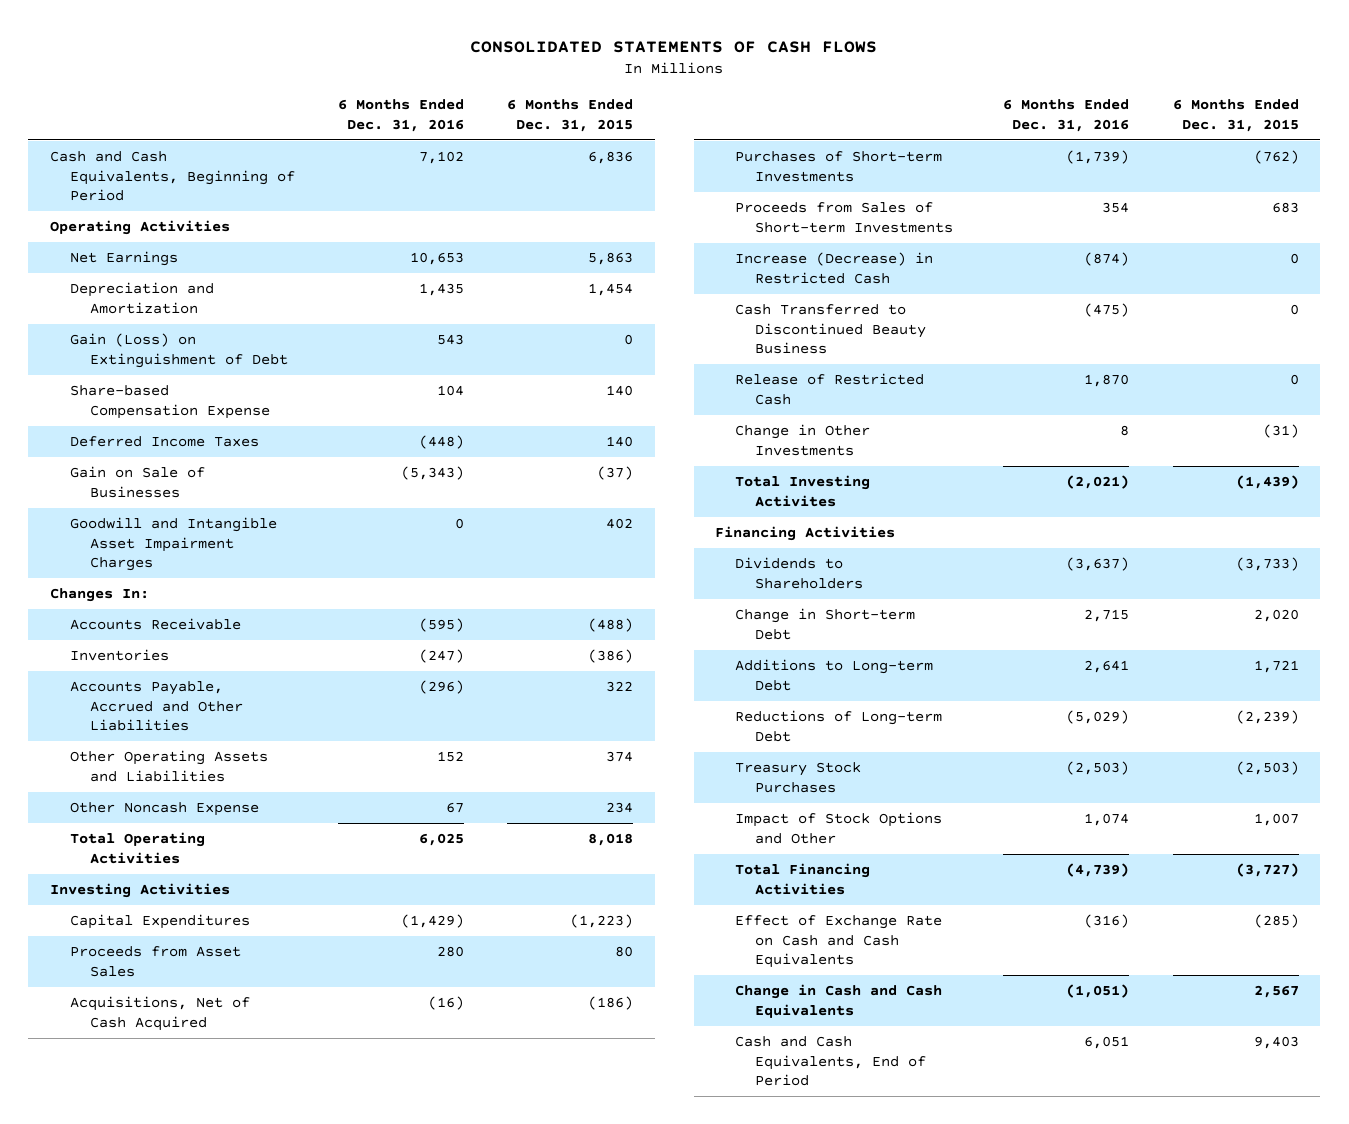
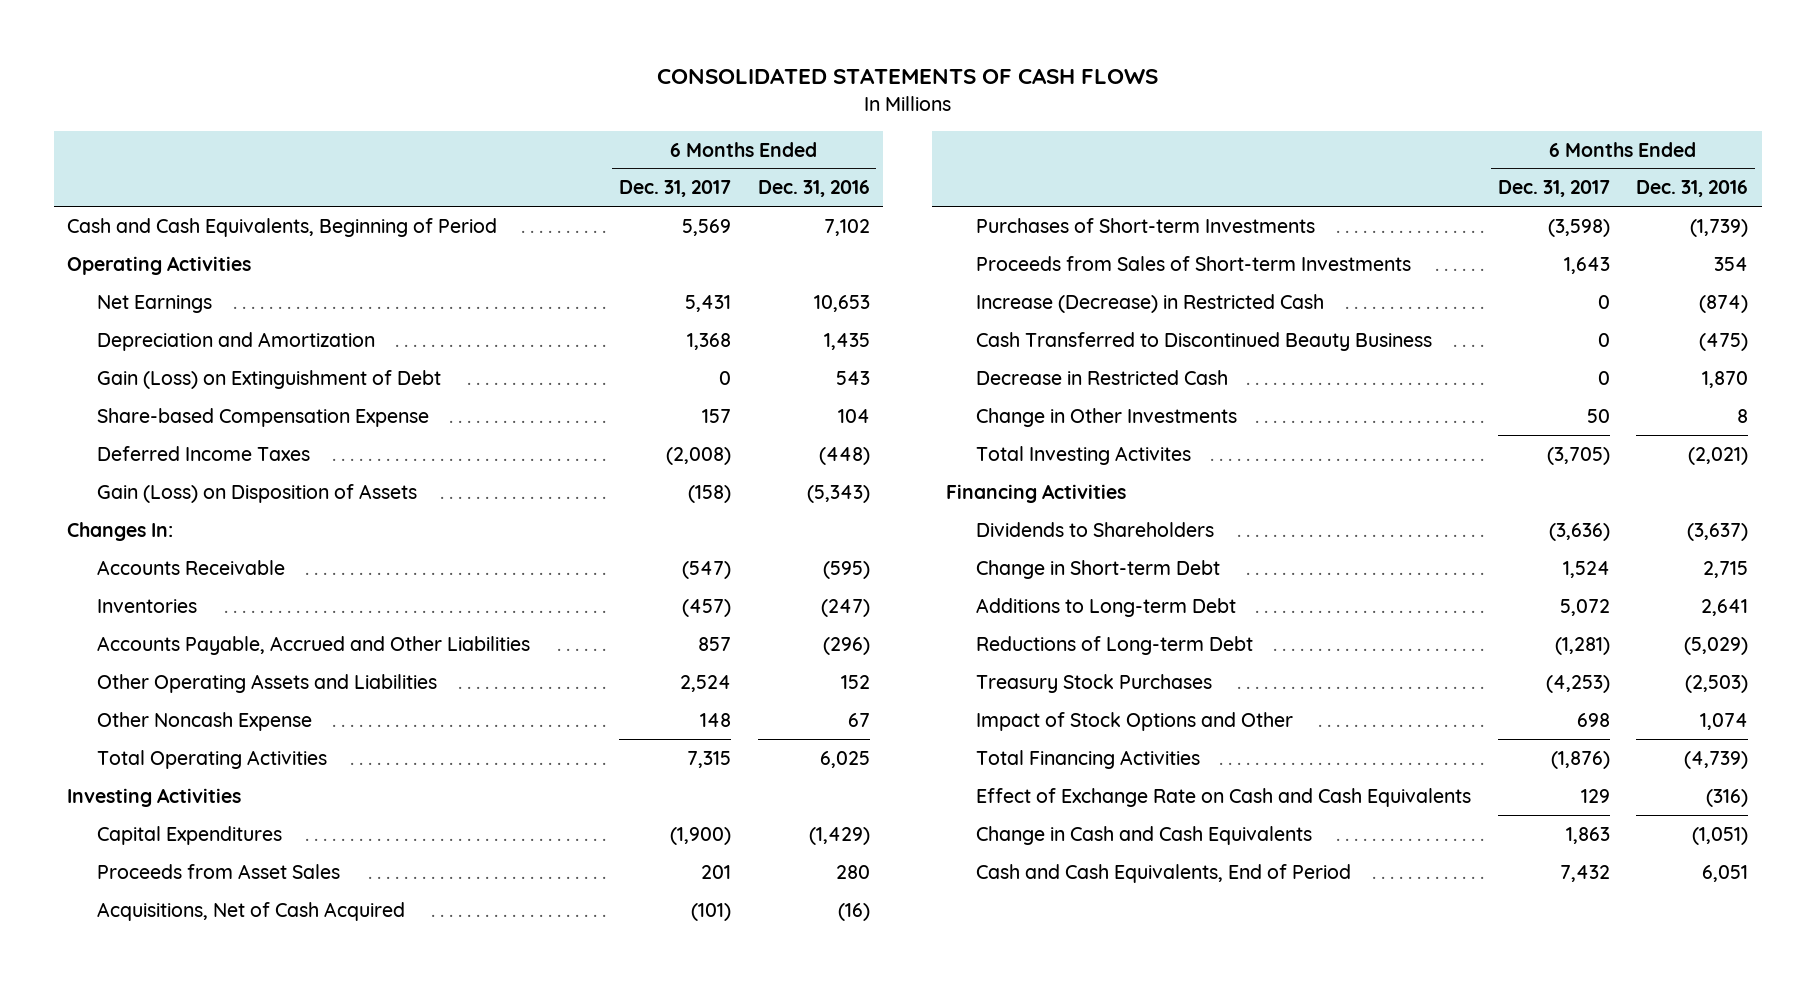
[507,99,634,132] 6 Months Ended Dec. 31, 2015 -> none
none -> [618,180,731,198] Dec. 31, 2017
[69,517,277,572] Goodwill and Intangible Asset Impairment Charges -> none
[69,466,205,498] Gain on Sale of Businesses -> [97,483,418,503] Gain (Loss) on Disposition of Assets
[735,373,925,405] Release of Restricted Cash -> [975,369,1228,385] Decrease in Restricted Cash

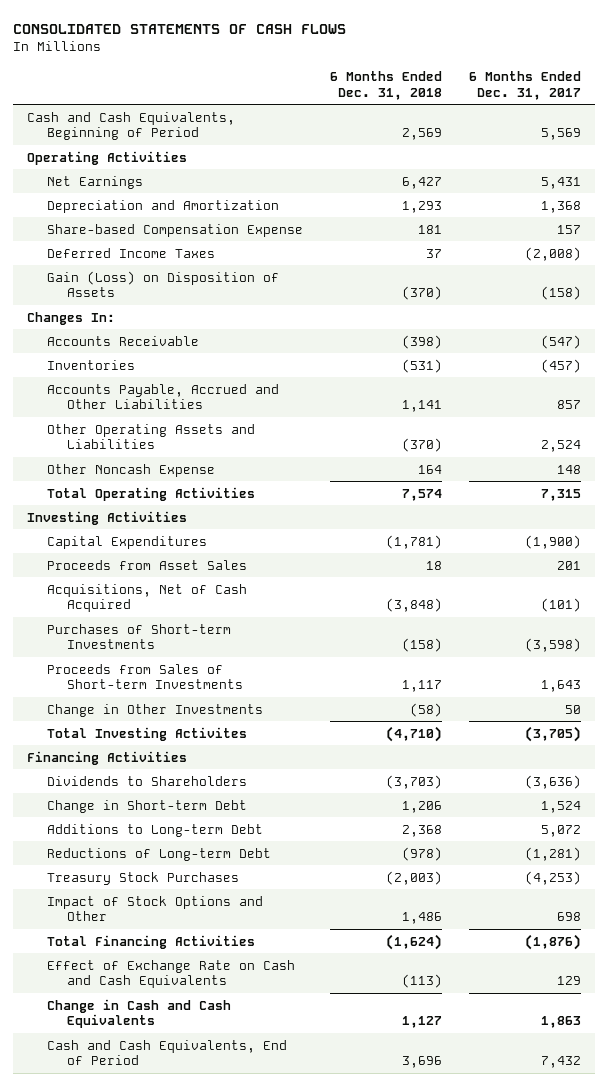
[757,180,870,198] Dec. 31, 2016 -> none
none -> [329,71,442,100] 6 Months Ended Dec. 31, 2018
[97,369,442,389] Gain (Loss) on Extinguishment of Debt -> none
[975,293,1324,313] Increase (Decrease) in Restricted Cash -> none
[975,331,1432,351] Cash Transferred to Discontinued Beauty Business -> none
[975,369,1228,385] Decrease in Restricted Cash -> none

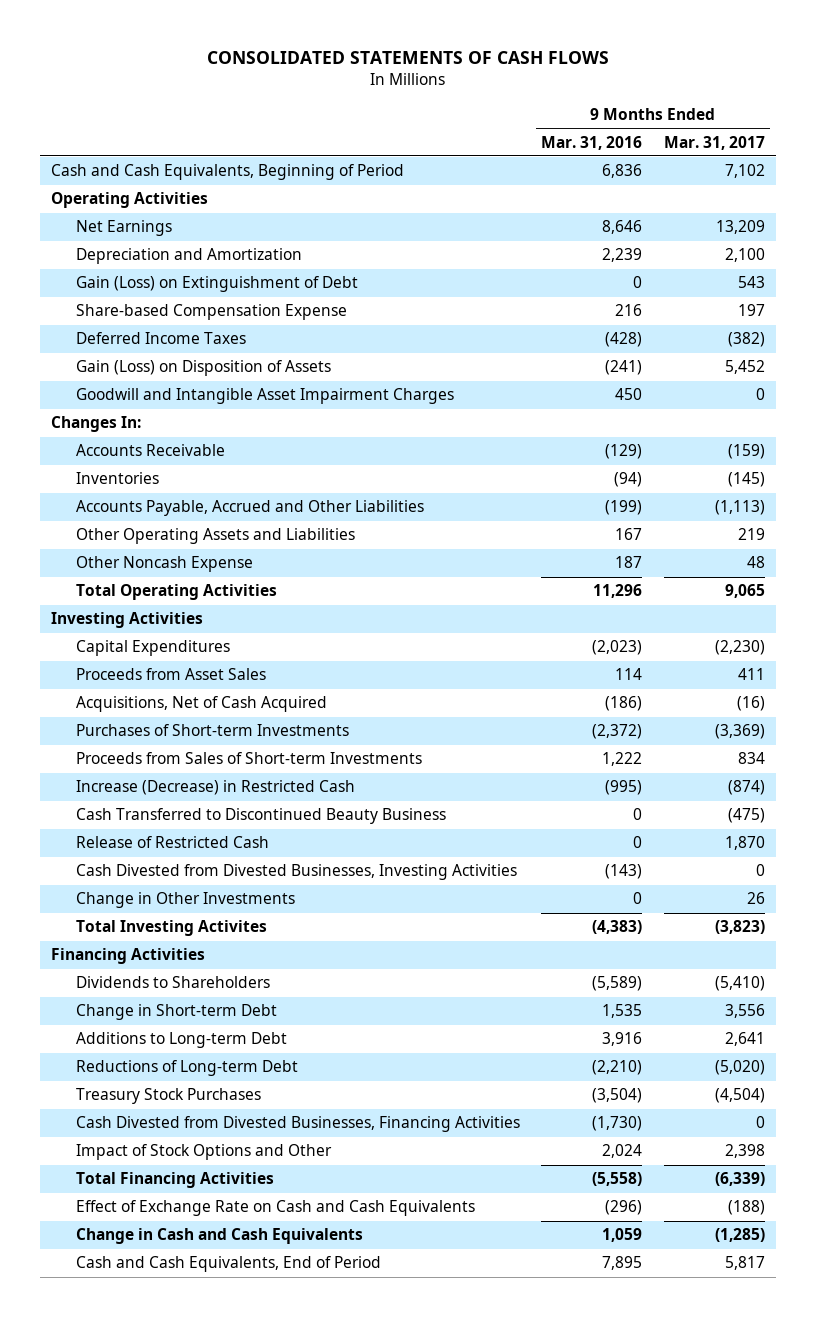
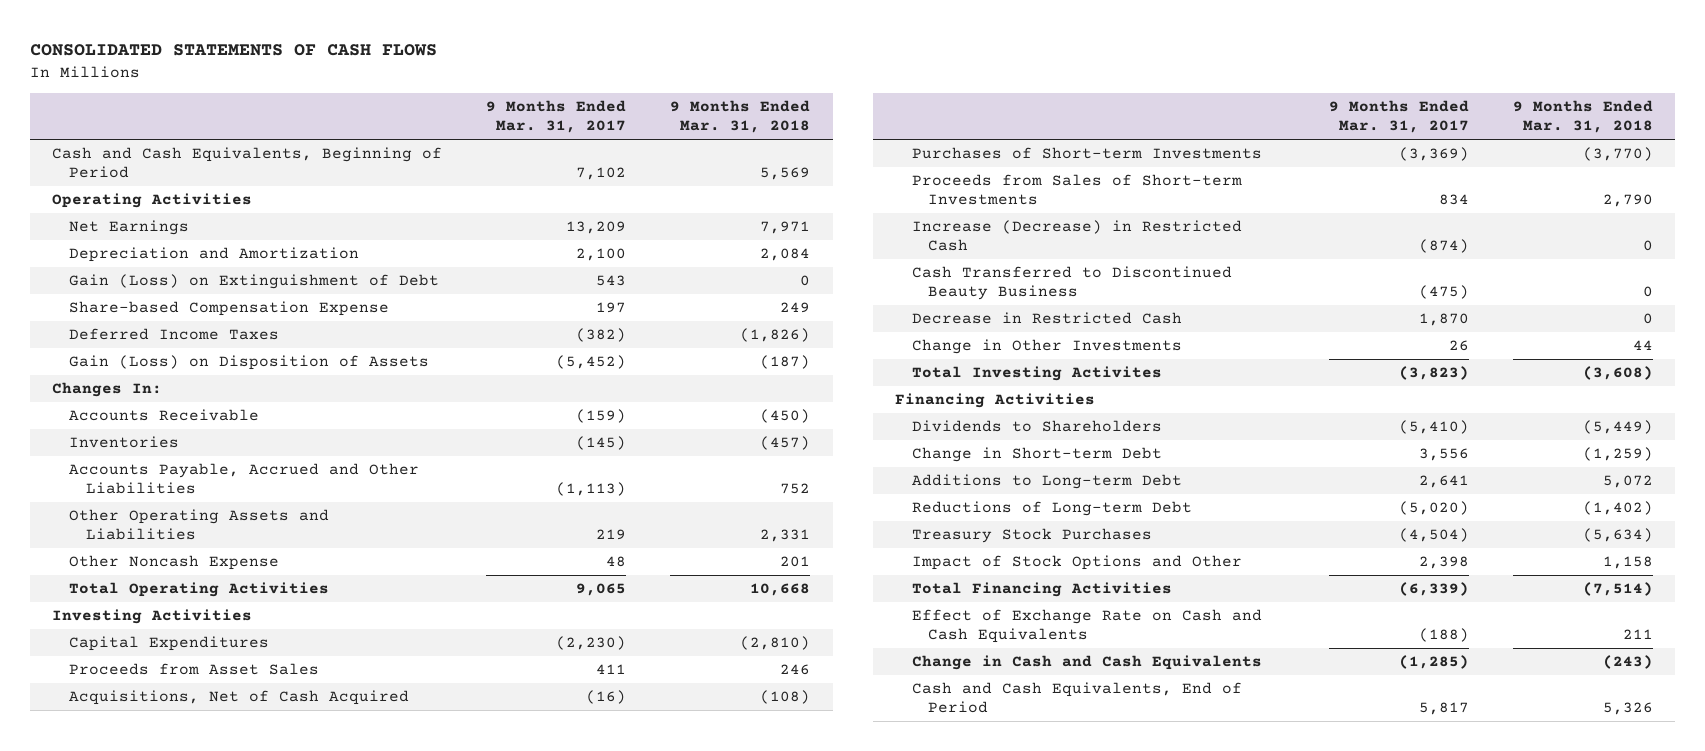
[541,135,643,150] Mar. 31, 2016 -> none
none -> [670,100,811,134] 9 Months Ended Mar. 31, 2018
[75,388,454,405] Goodwill and Intangible Asset Impairment Charges -> none
[724,360,765,375] 5,452 -> [556,355,627,370] (5,452)
[75,864,517,881] Cash Divested from Divested Businesses, Investing Activities -> none
[75,836,269,849] Release of Restricted Cash -> [911,312,1182,325] Decrease in Restricted Cash
[75,1116,520,1133] Cash Divested from Divested Businesses, Financing Activities -> none

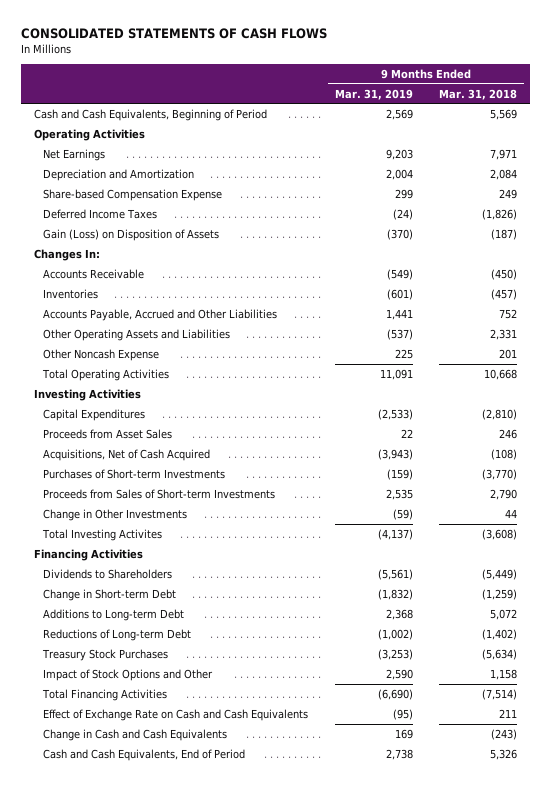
[486,100,627,134] 9 Months Ended Mar. 31, 2017 -> none
none -> [334,88,413,100] Mar. 31, 2019
[69,274,440,290] Gain (Loss) on Extinguishment of Debt -> none
[911,220,1242,252] Increase (Decrease) in Restricted Cash -> none
[911,266,1232,301] Cash Transferred to Discontinued Beauty Business -> none
[911,312,1182,325] Decrease in Restricted Cash -> none

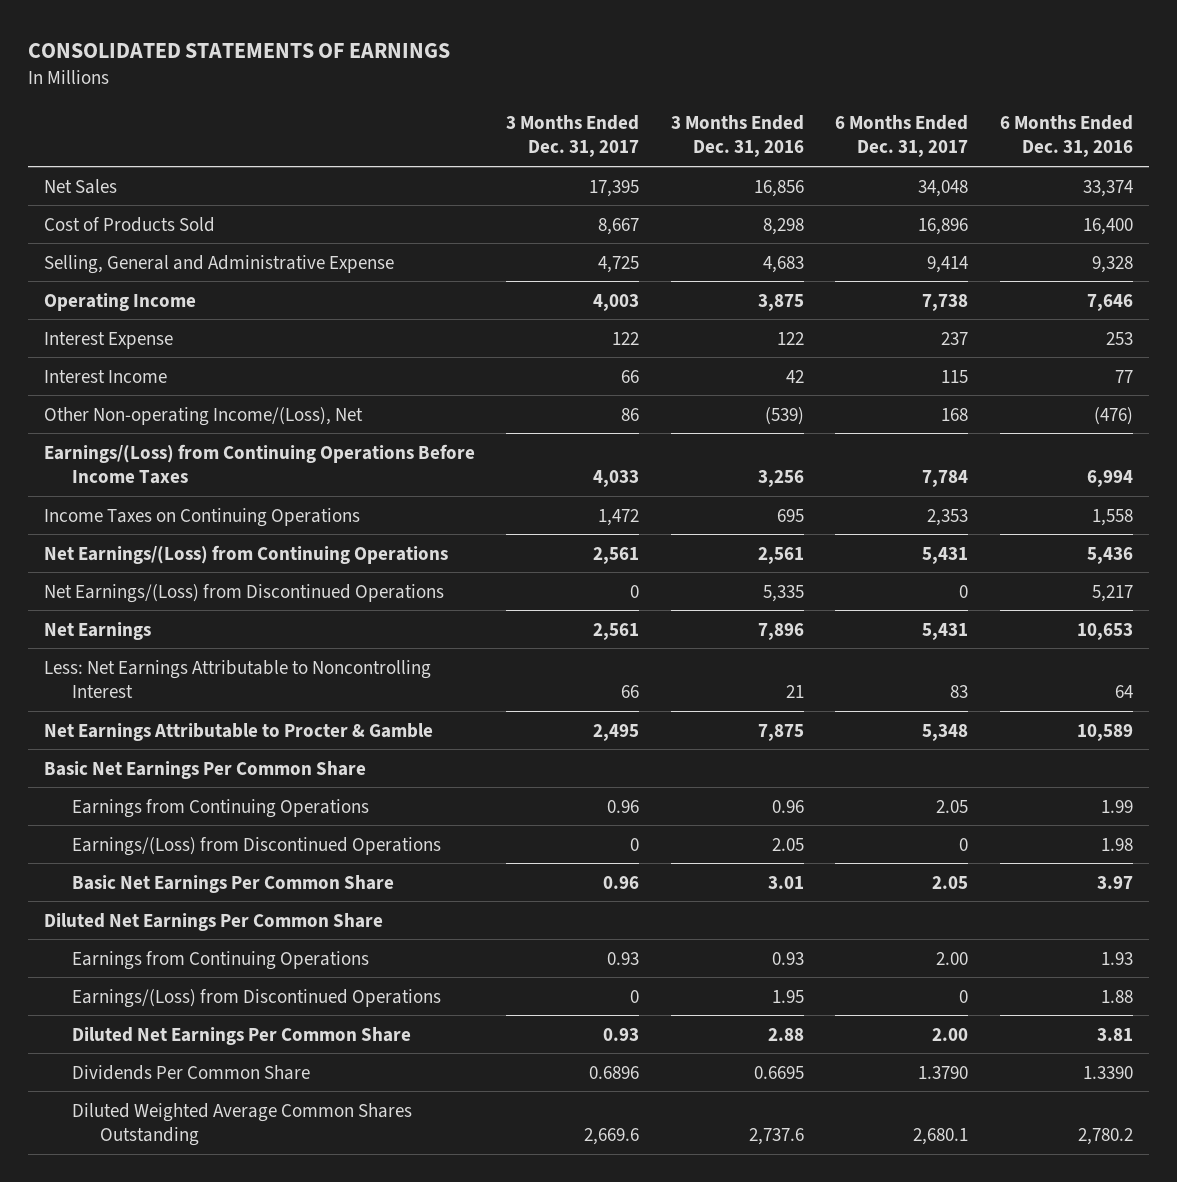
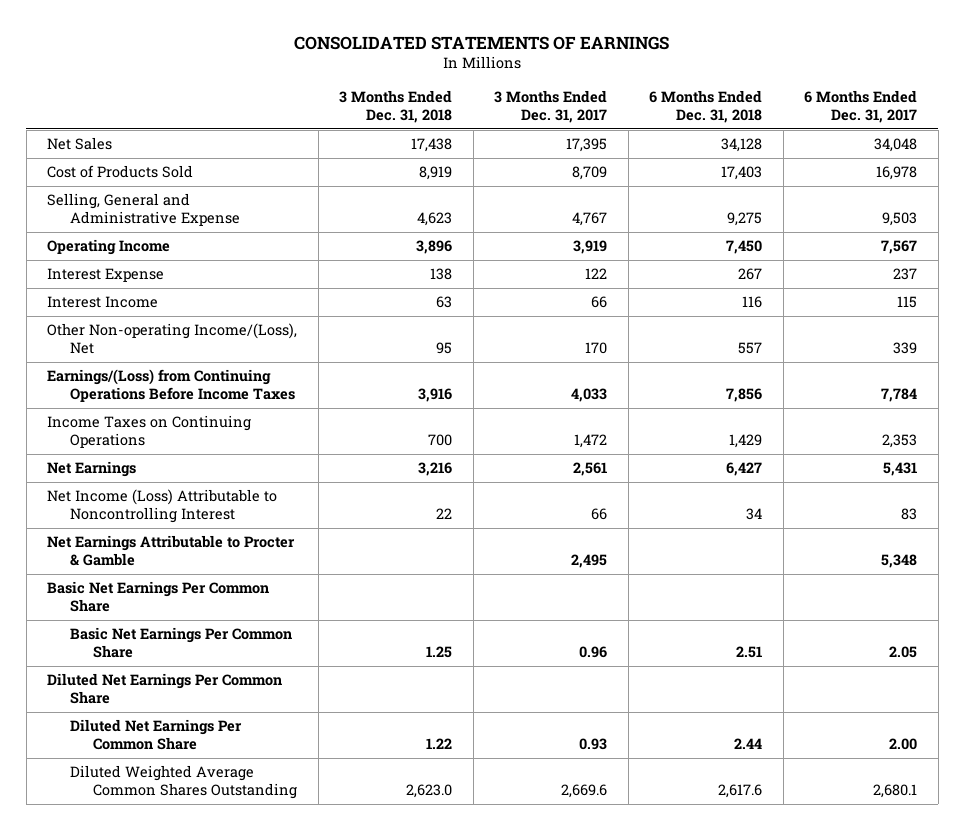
[670,114,804,158] 3 Months Ended Dec. 31, 2016 -> none
[999,114,1133,158] 6 Months Ended Dec. 31, 2016 -> none
none -> [339,90,453,124] 3 Months Ended Dec. 31, 2018
none -> [649,90,763,124] 6 Months Ended Dec. 31, 2018
[598,217,640,235] 8,667 -> [572,166,608,181] 8,709
[918,217,969,235] 16,896 -> [876,166,918,181] 16,978
[598,255,640,273] 4,725 -> [572,212,608,227] 4,767
[927,255,969,273] 9,414 -> [882,212,918,227] 9,503
[593,293,640,311] 4,003 -> [573,240,608,255] 3,919
[922,293,969,311] 7,738 -> [881,240,918,255] 7,567
[621,407,640,421] 86 -> [585,342,608,355] 170
[941,407,969,421] 168 -> [893,342,918,355] 339
[43,544,448,564] Net Earnings/(Loss) from Continuing Operations -> none
[43,583,444,603] Net Earnings/(Loss) from Discontinued Operations -> none
[43,659,431,699] Less: Net Earnings Attributable to Noncontrolling Interest -> [47,489,278,524] Net Income (Loss) Attributable to Noncontrolling Interest
[71,798,369,818] Earnings from Continuing Operations -> none
[71,836,441,856] Earnings/(Loss) from Discontinued Operations -> none
[71,950,369,970] Earnings from Continuing Operations -> none
[71,988,441,1008] Earnings/(Loss) from Discontinued Operations -> none
[71,1064,310,1080] Dividends Per Common Share -> none

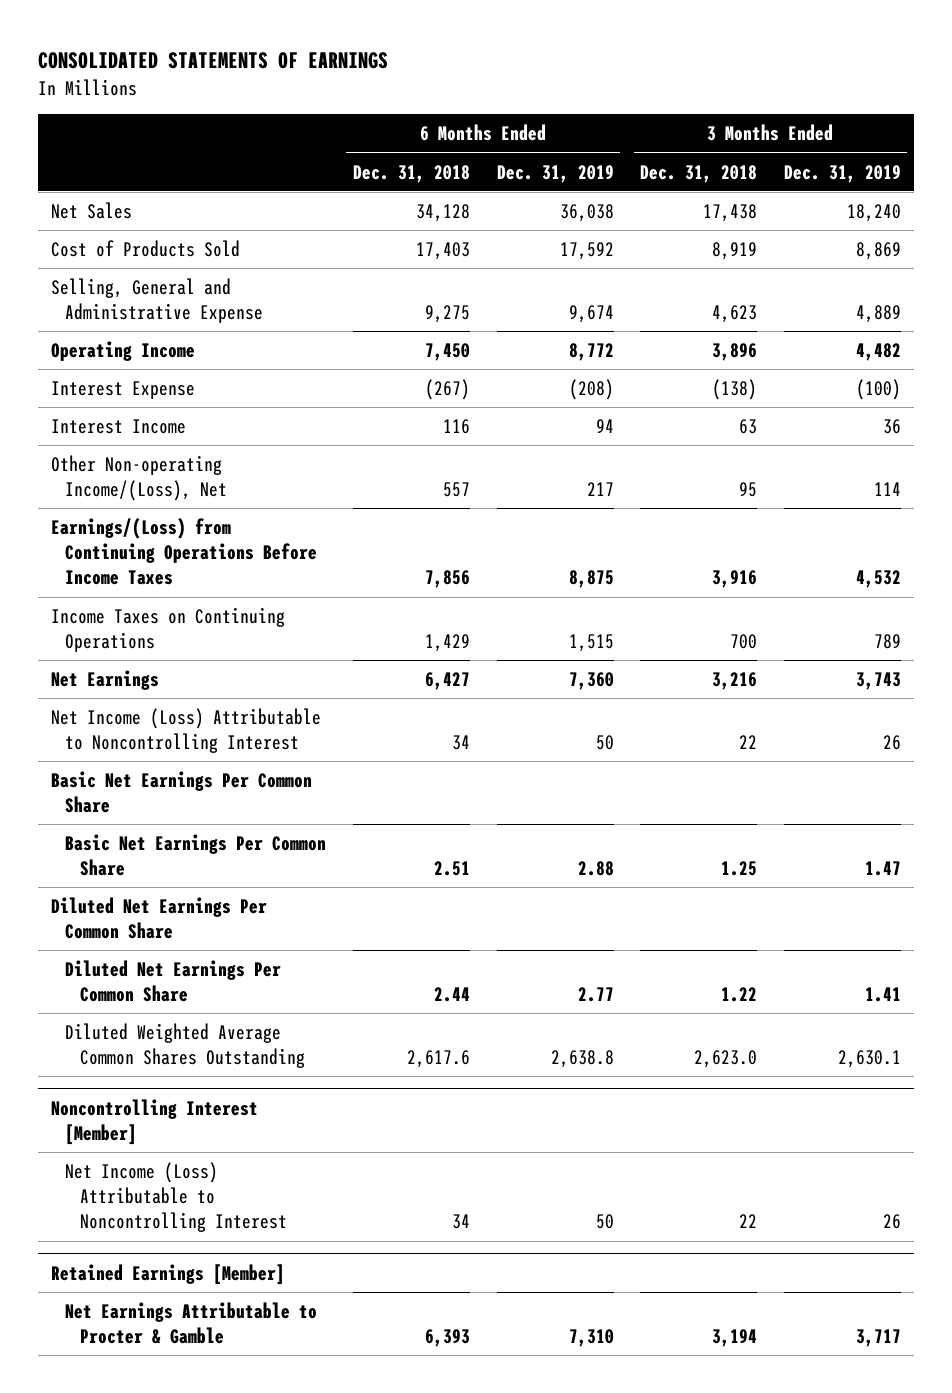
[494,90,608,124] 3 Months Ended Dec. 31, 2017 -> none
[804,90,918,124] 6 Months Ended Dec. 31, 2017 -> none
none -> [496,164,614,183] Dec. 31, 2019
none -> [783,164,901,183] Dec. 31, 2019
[430,268,453,281] 138 -> [712,379,758,401] (138)
[738,268,763,281] 267 -> [424,379,470,401] (267)
[47,535,296,567] Net Earnings Attributable to Procter & Gamble -> none
none -> [51,1098,259,1145] Noncontrolling Interest [Member]
none -> [65,1162,287,1233] Net Income (Loss) Attributable to Noncontrolling Interest
none -> [51,1263,286,1285] Retained Earnings [Member]
none -> [65,1302,318,1345] Net Earnings Attributable to Procter & Gamble

